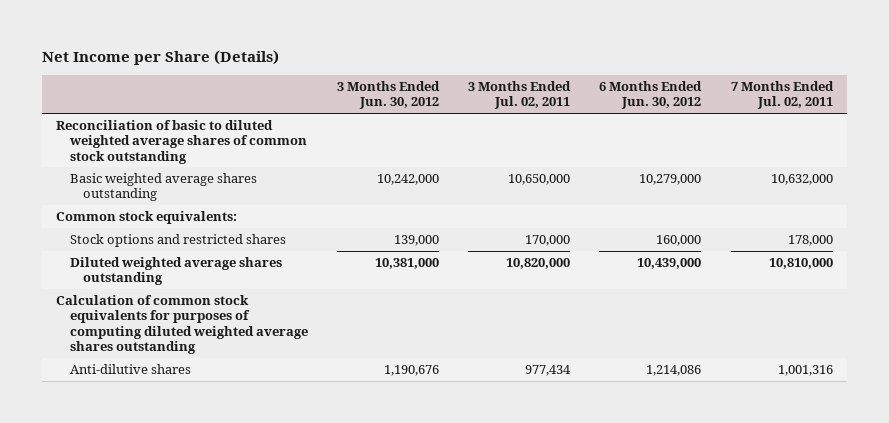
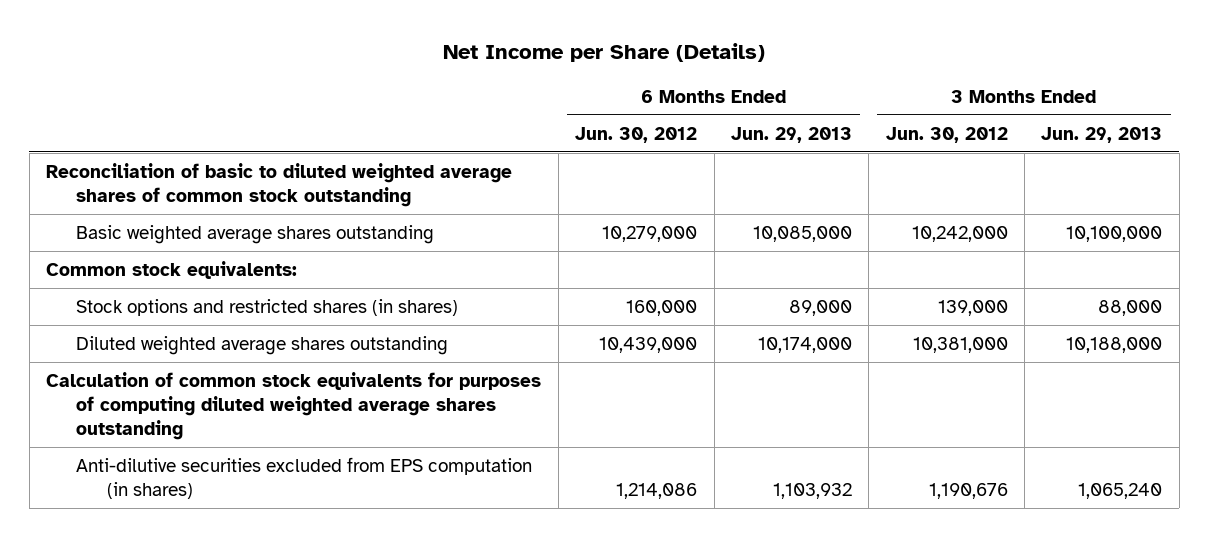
[468,81,572,110] 3 Months Ended Jul. 02, 2011 -> none
[730,81,834,110] 7 Months Ended Jul. 02, 2011 -> none
none -> [730,126,852,143] Jun. 29, 2013
none -> [1041,126,1163,143] Jun. 29, 2013
[69,234,286,248] Stock options and restricted shares -> [76,298,459,316] Stock options and restricted shares (in shares)
[69,364,191,375] Anti-dilutive shares -> [76,456,533,499] Anti-dilutive securities excluded from EPS computation (in shares)

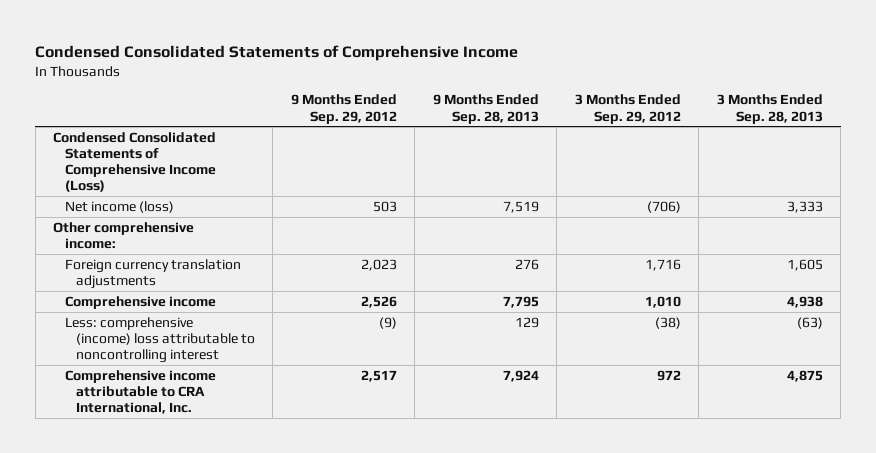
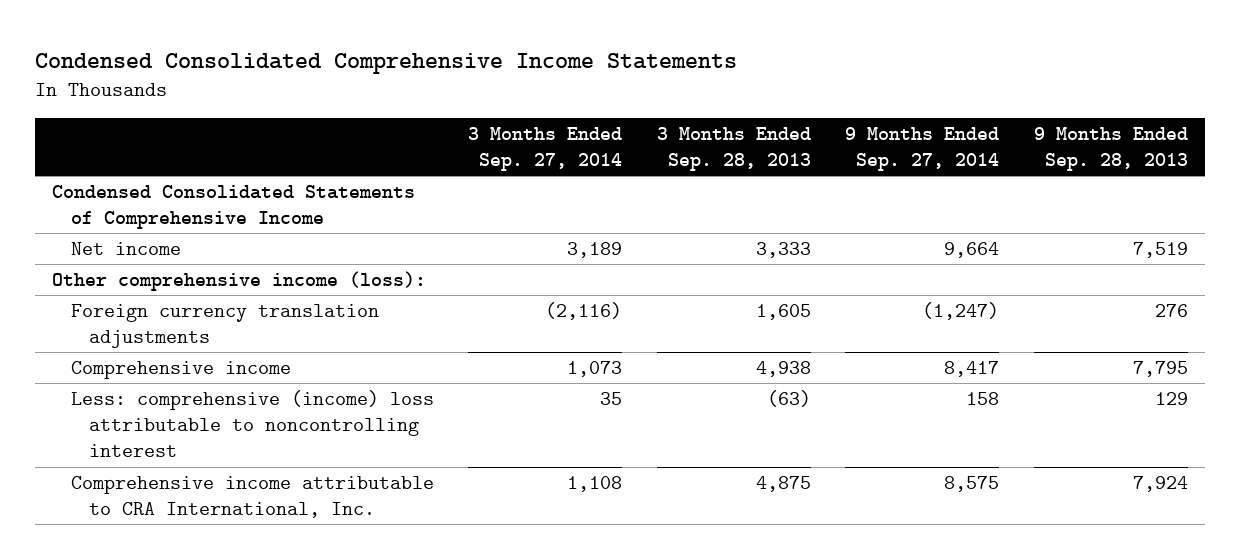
[35,44,519,61] Condensed Consolidated Statements of Comprehensive Income -> [34,52,737,74] Condensed Consolidated Comprehensive Income Statements
[290,94,397,124] 9 Months Ended Sep. 29, 2012 -> none
[574,94,681,124] 3 Months Ended Sep. 29, 2012 -> none
none -> [468,126,623,171] 3 Months Ended Sep. 27, 2014
none -> [845,126,1000,171] 9 Months Ended Sep. 27, 2014
[53,131,217,193] Condensed Consolidated Statements of Comprehensive Income (Loss) -> [52,185,416,230] Condensed Consolidated Statements of Comprehensive Income
[64,200,174,213] Net income (loss) -> [70,242,181,256] Net income
[53,221,195,249] Other comprehensive income: -> [52,271,427,292] Other comprehensive income (loss):

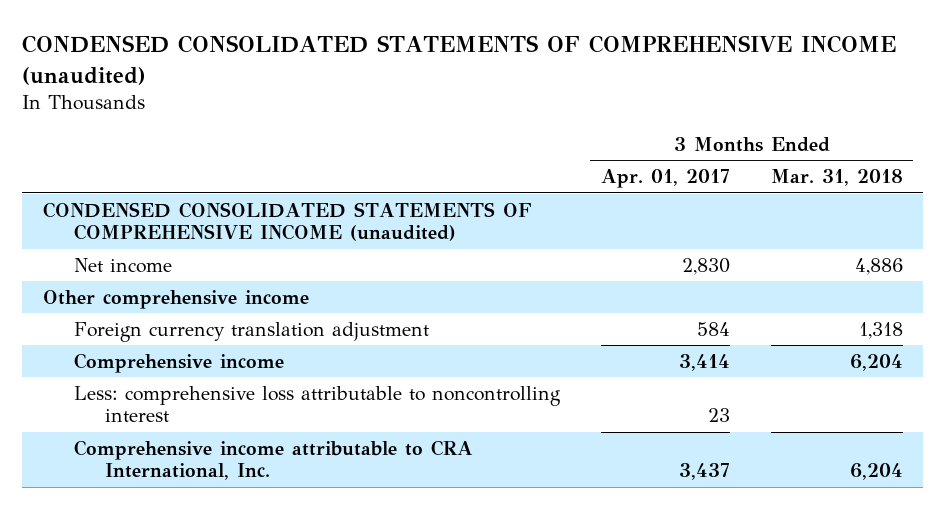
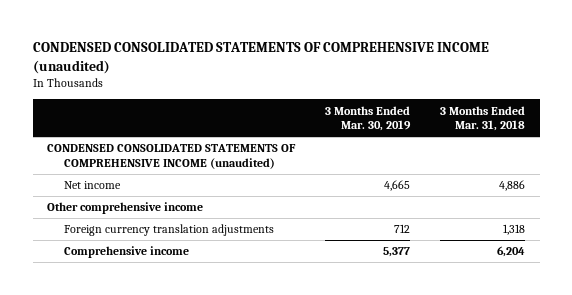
[600,169,730,189] Apr. 01, 2017 -> none
none -> [325,105,412,132] 3 Months Ended Mar. 30, 2019
[73,321,429,342] Foreign currency translation adjustment -> [64,224,275,237] Foreign currency translation adjustments
[73,385,561,423] Less: comprehensive loss attributable to noncontrolling interest -> none
[73,439,473,481] Comprehensive income attributable to CRA International, Inc. -> none

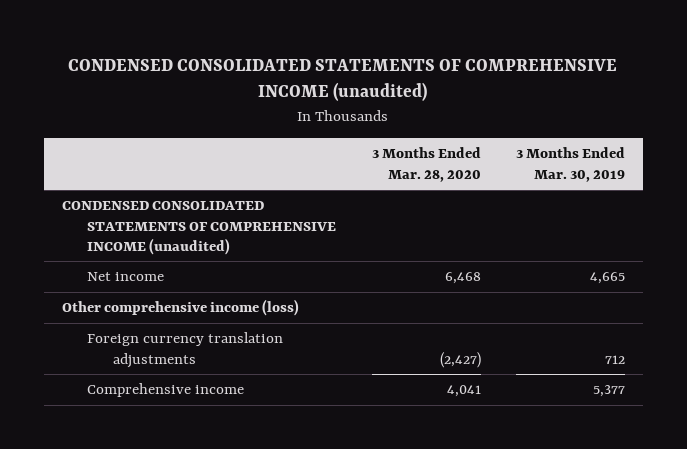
[439,105,525,132] 3 Months Ended Mar. 31, 2018 -> none
none -> [371,147,481,182] 3 Months Ended Mar. 28, 2020
[47,202,204,215] Other comprehensive income -> [61,299,299,317] Other comprehensive income (loss)

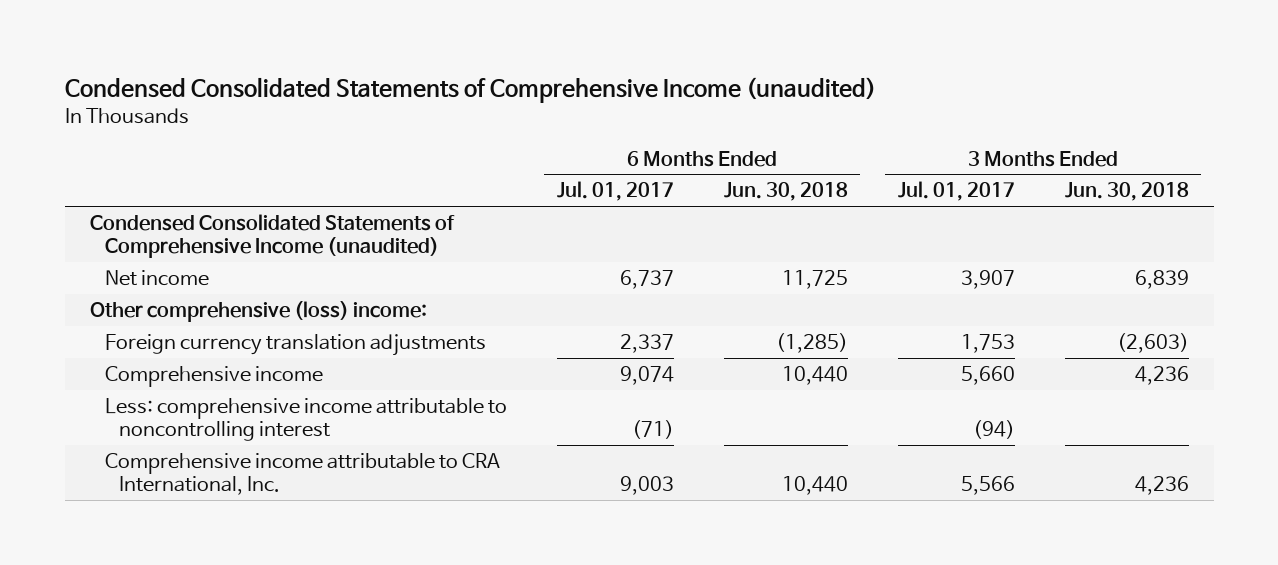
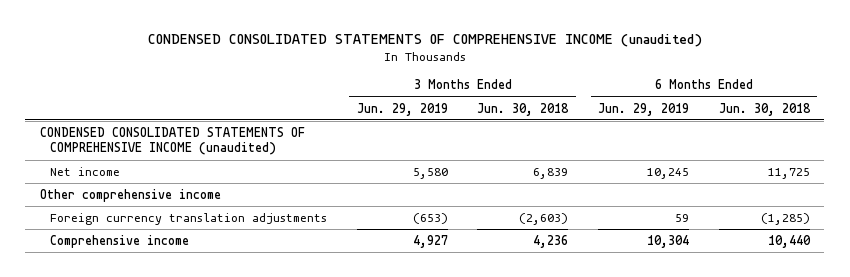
[64,76,876,103] Condensed Consolidated Statements of Comprehensive Income (unaudited) -> [147,34,702,48] CONDENSED CONSOLIDATED STATEMENTS OF COMPREHENSIVE INCOME (unaudited)
[556,181,674,202] Jul. 01, 2017 -> none
[897,181,1015,202] Jul. 01, 2017 -> none
none -> [356,102,448,116] Jun. 29, 2019
none -> [598,102,690,116] Jun. 29, 2019
[89,214,455,259] Condensed Consolidated Statements of Comprehensive Income (unaudited) -> [40,126,306,156] CONDENSED CONSOLIDATED STATEMENTS OF COMPREHENSIVE INCOME (unaudited)
[89,301,427,323] Other comprehensive (loss) income: -> [40,188,222,202] Other comprehensive income
[104,398,507,442] Less: comprehensive income attributable to noncontrolling interest -> none
[104,453,500,496] Comprehensive income attributable to CRA International, Inc. -> none

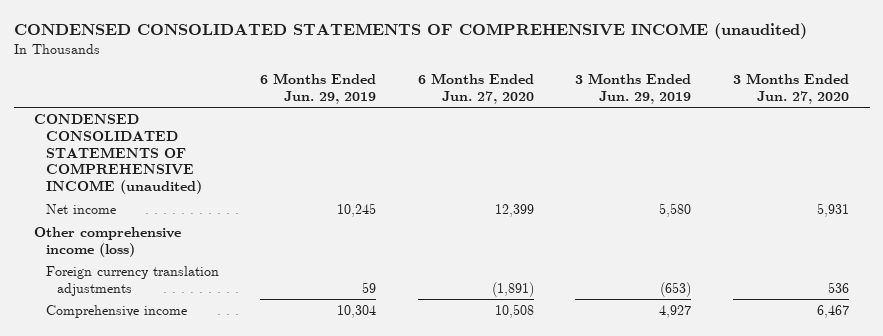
[477,102,570,116] Jun. 30, 2018 -> none
[718,102,811,116] Jun. 30, 2018 -> none
none -> [417,72,534,104] 6 Months Ended Jun. 27, 2020
none -> [732,72,849,104] 3 Months Ended Jun. 27, 2020
[40,188,222,202] Other comprehensive income -> [34,227,182,257] Other comprehensive income (loss)

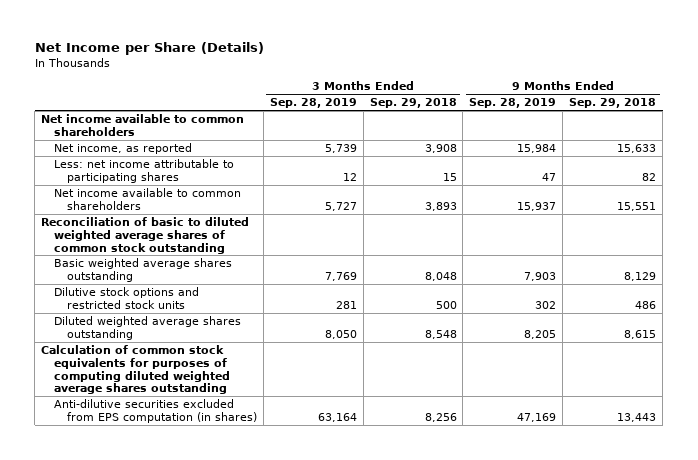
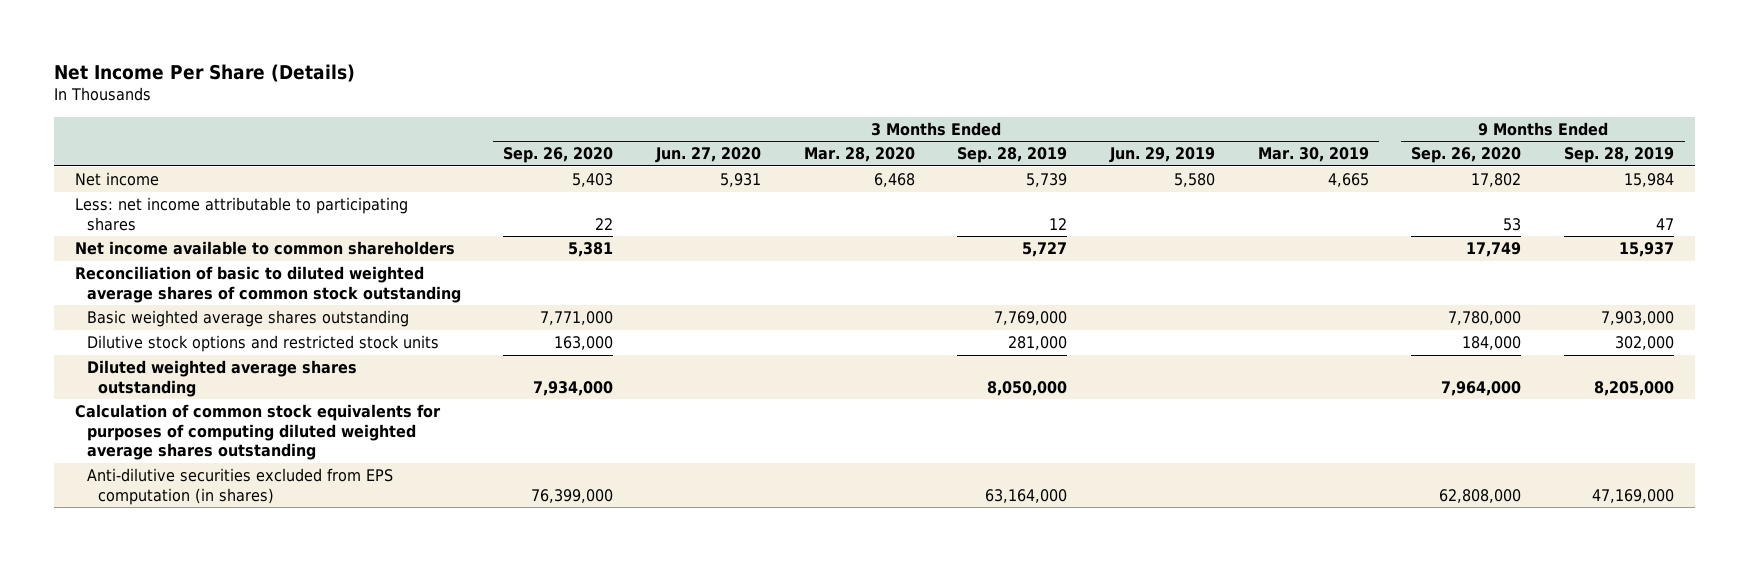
[34,42,264,56] Net Income per Share (Details) -> [53,63,355,82] Net Income Per Share (Details)
[369,98,457,109] Sep. 29, 2018 -> none
[569,98,657,109] Sep. 29, 2018 -> none
none -> [503,147,614,164] Sep. 26, 2020
none -> [654,147,761,164] Jun. 27, 2020
none -> [803,147,915,163] Mar. 28, 2020
none -> [1109,147,1216,164] Jun. 29, 2019
none -> [1257,147,1369,163] Mar. 30, 2019
none -> [1411,147,1522,164] Sep. 26, 2020
[41,114,245,136] Net income available to common shareholders -> none
[54,143,193,155] Net income, as reported -> [74,172,159,187] Net income
[324,271,357,281] 7,769 -> [994,311,1068,326] 7,769,000
[524,271,557,281] 7,903 -> [1601,311,1675,326] 7,903,000
[335,300,357,309] 281 -> [1008,336,1068,351] 281,000
[535,300,557,309] 302 -> [1615,336,1675,351] 302,000
[324,329,357,339] 8,050 -> [987,380,1068,396] 8,050,000
[524,329,557,339] 8,205 -> [1594,380,1675,396] 8,205,000
[317,412,357,422] 63,164 -> [985,488,1068,503] 63,164,000
[517,412,557,422] 47,169 -> [1592,488,1675,503] 47,169,000

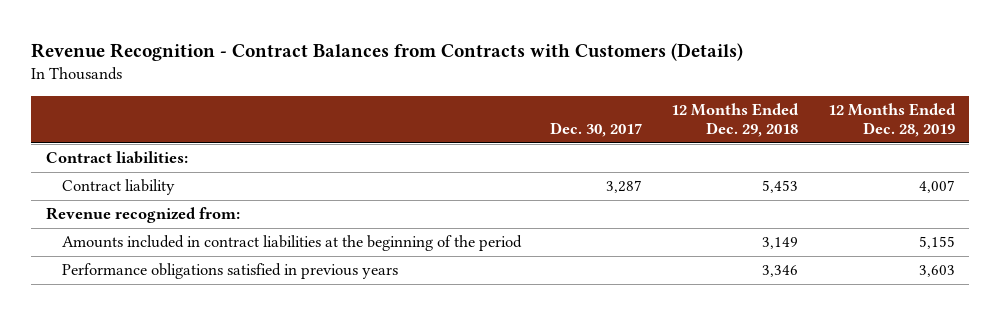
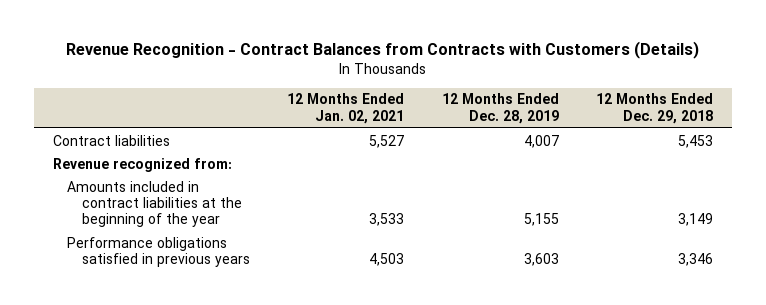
[550,122,643,138] Dec. 30, 2017 -> none
none -> [287,93,405,124] 12 Months Ended Jan. 02, 2021
[45,151,188,165] Contract liabilities: -> none
[61,179,175,196] Contract liability -> [52,134,170,146] Contract liabilities
[61,235,522,252] Amounts included in contract liabilities at the beginning of the period -> [67,180,243,228] Amounts included in contract liabilities at the beginning of the year

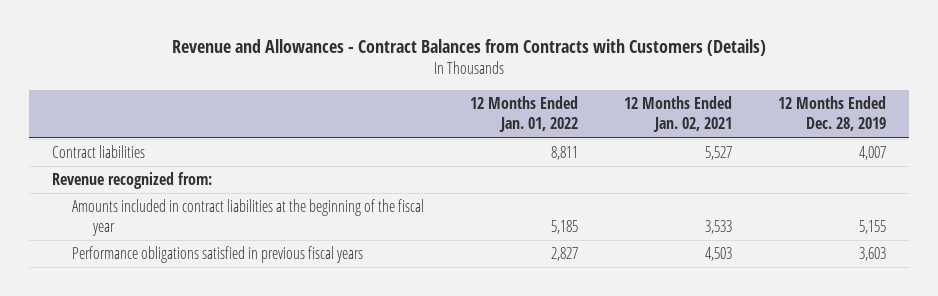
[65,41,699,60] Revenue Recognition - Contract Balances from Contracts with Customers (Details) -> [172,39,767,57] Revenue and Allowances - Contract Balances from Contracts with Customers (Details)
[596,93,714,124] 12 Months Ended Dec. 29, 2018 -> none
none -> [470,96,579,133] 12 Months Ended Jan. 01, 2022
[67,180,243,228] Amounts included in contract liabilities at the beginning of the year -> [72,199,425,237] Amounts included in contract liabilities at the beginning of the fiscal year
[67,236,251,267] Performance obligations satisfied in previous years -> [72,246,364,264] Performance obligations satisfied in previous fiscal years

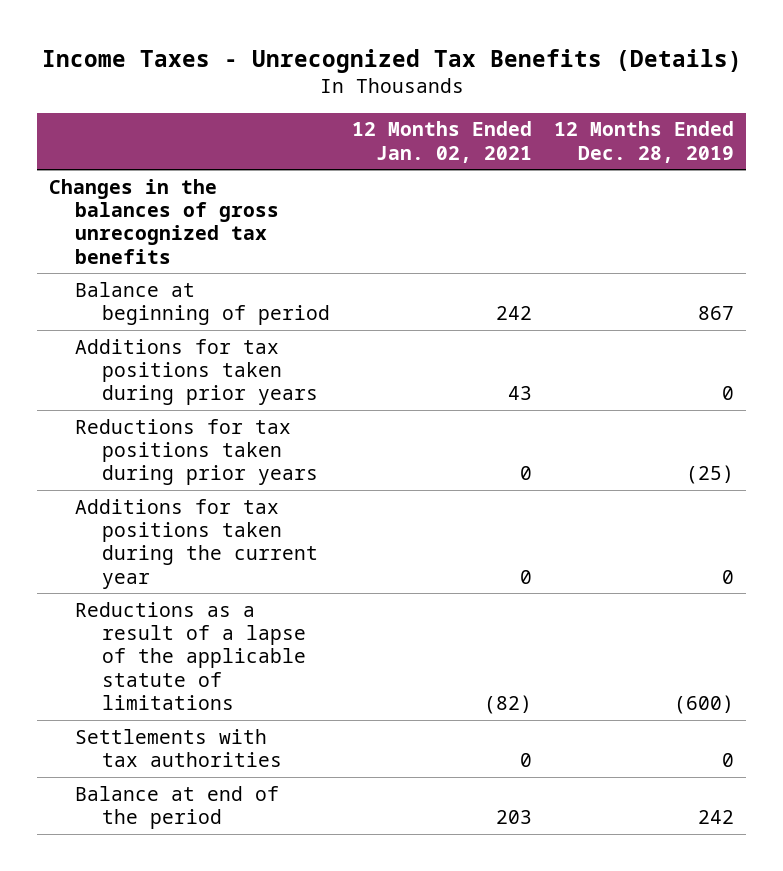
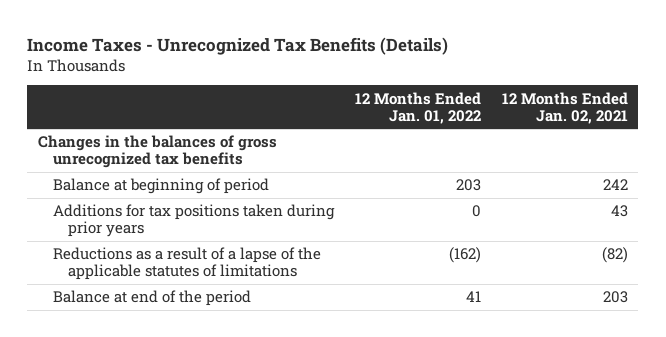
[554,121,735,163] 12 Months Ended Dec. 28, 2019 -> none
none -> [354,91,481,124] 12 Months Ended Jan. 01, 2022
[75,418,318,486] Reductions for tax positions taken during prior years -> none
[75,498,318,589] Additions for tax positions taken during the current year -> none
[75,728,282,767] Settlements with tax authorities -> none
[75,601,306,710] Reductions as a result of a lapse of the applicable statute of limitations -> [52,247,321,281] Reductions as a result of a lapse of the applicable statutes of limitations

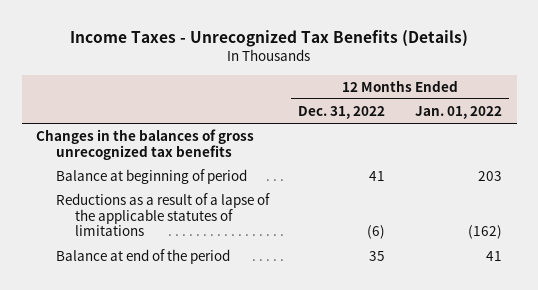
[501,91,628,124] 12 Months Ended Jan. 02, 2021 -> none
none -> [298,106,386,120] Dec. 31, 2022
[52,204,335,238] Additions for tax positions taken during prior years -> none

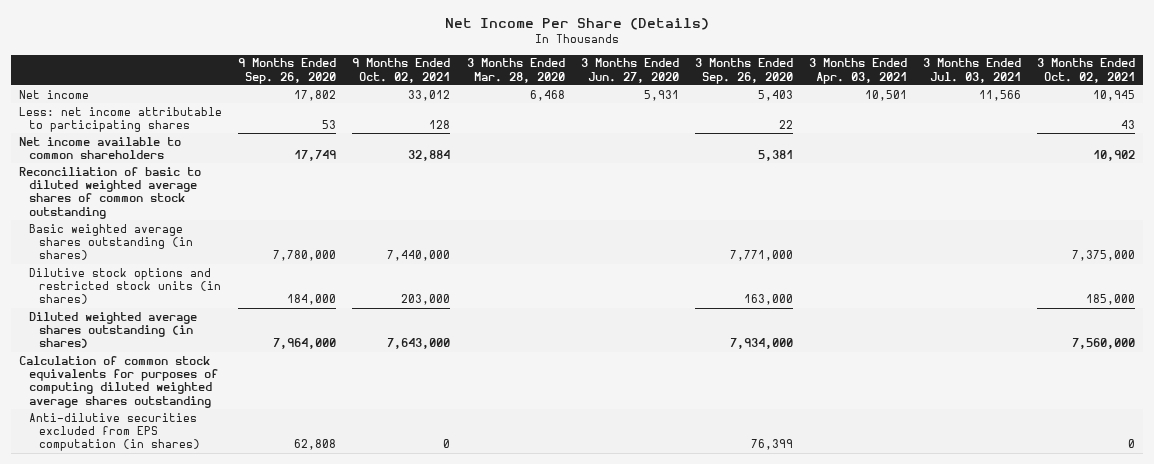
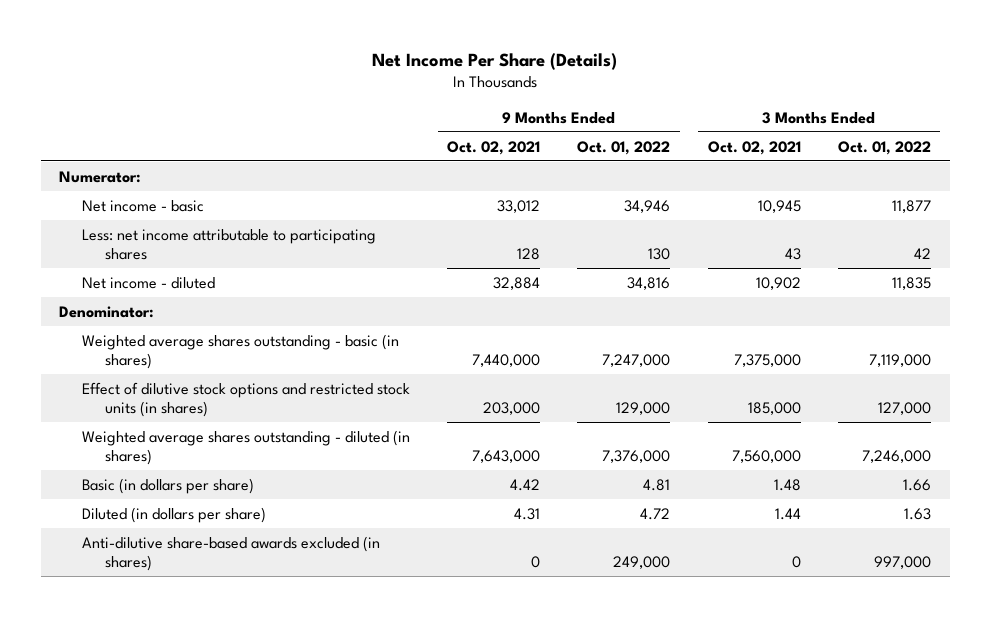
[238,58,337,84] 9 Months Ended Sep. 26, 2020 -> none
[466,58,565,83] 3 Months Ended Mar. 28, 2020 -> none
[580,58,679,83] 3 Months Ended Jun. 27, 2020 -> none
[694,58,793,84] 3 Months Ended Sep. 26, 2020 -> none
[808,58,907,84] 3 Months Ended Apr. 03, 2021 -> none
[923,58,1022,83] 3 Months Ended Jul. 03, 2021 -> none
none -> [577,140,671,155] Oct. 01, 2022
none -> [838,140,932,155] Oct. 01, 2022
none -> [59,170,142,183] Numerator:
[19,89,90,99] Net income -> [81,199,204,212] Net income - basic
[19,355,219,408] Calculation of common stock equivalents for purposes of computing diluted weighted average shares outstanding -> none
[19,136,182,160] Net income available to common shareholders -> [81,276,215,289] Net income - diluted
[19,166,202,219] Reconciliation of basic to diluted weighted average shares of common stock outstanding -> [59,305,155,318] Denominator:
[29,223,194,261] Basic weighted average shares outstanding (in shares) -> [81,333,399,370] Weighted average shares outstanding - basic (in shares)
[29,267,222,305] Dilutive stock options and restricted stock units (in shares) -> [81,381,410,418] Effect of dilutive stock options and restricted stock units (in shares)
[29,311,198,349] Diluted weighted average shares outstanding (in shares) -> [81,429,410,466] Weighted average shares outstanding - diluted (in shares)
none -> [81,477,254,494] Basic (in dollars per share)
none -> [81,506,266,523] Diluted (in dollars per share)
[29,412,201,452] Anti-dilutive securities excluded from EPS computation (in shares) -> [81,535,380,572] Anti-dilutive share-based awards excluded (in shares)

